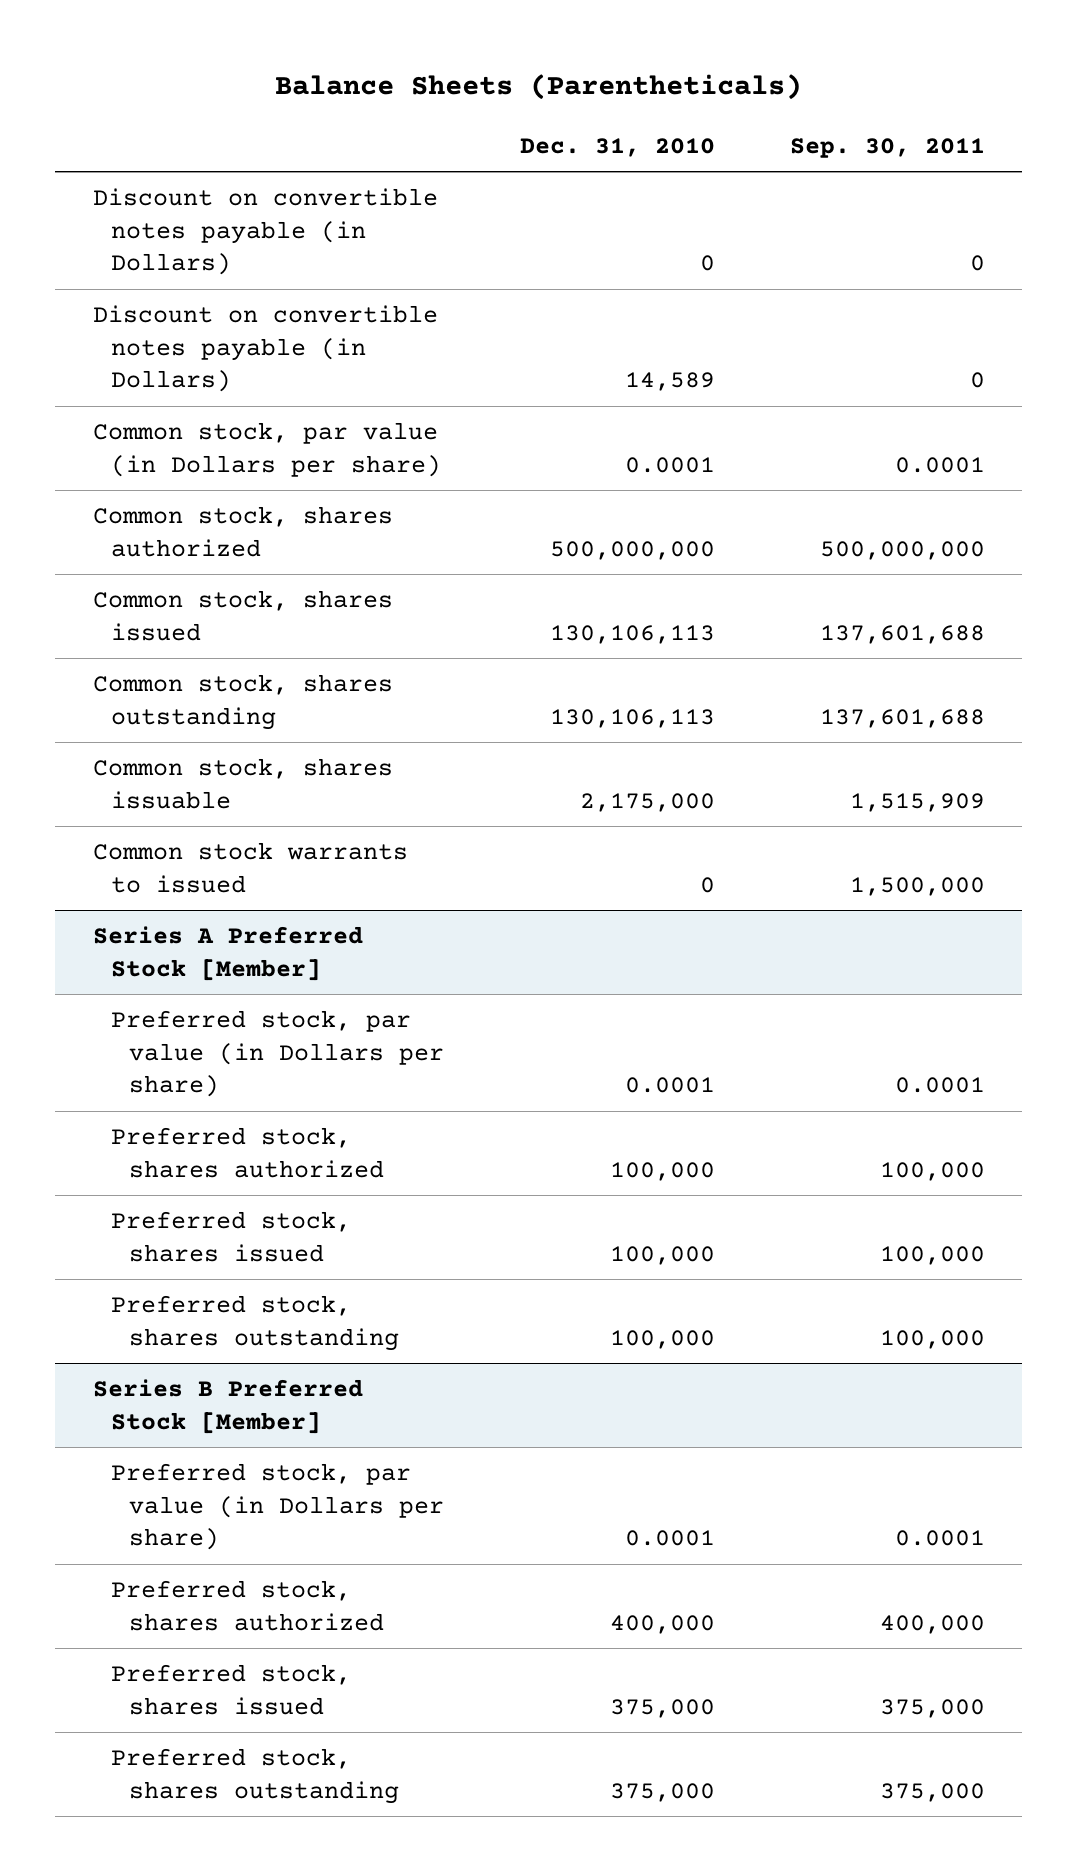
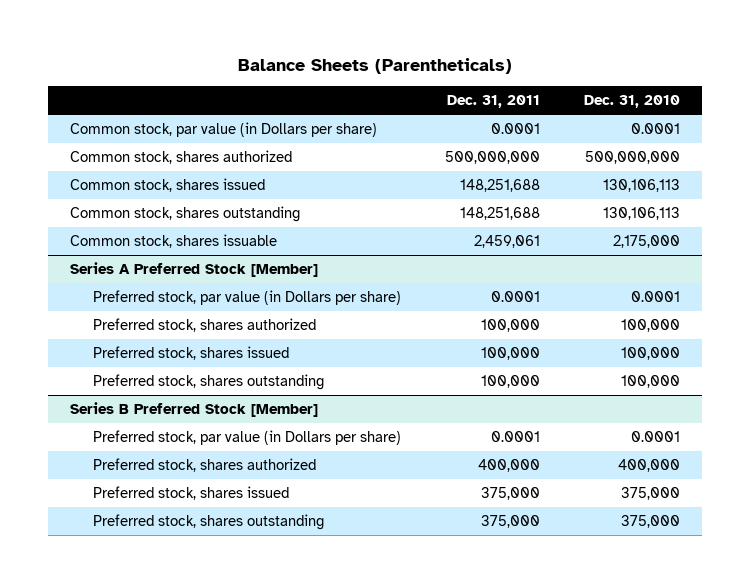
[789,137,985,158] Sep. 30, 2011 -> none
none -> [446,95,540,109] Dec. 31, 2011
[93,188,439,276] Discount on convertible notes payable (in Dollars) -> none
[93,305,439,393] Discount on convertible notes payable (in Dollars) -> none
[93,842,409,893] Common stock warrants to issued -> none

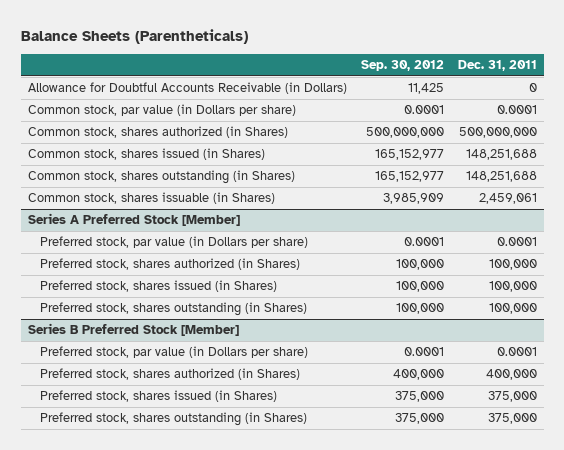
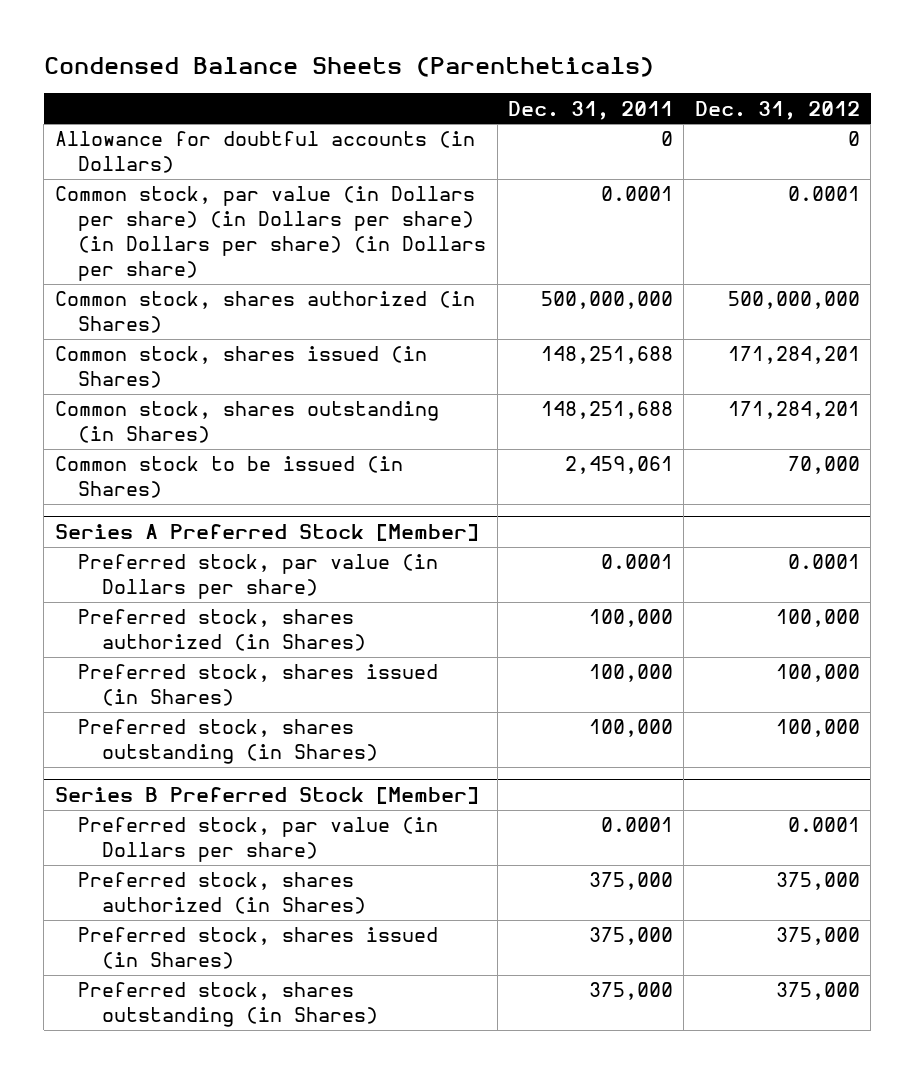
[20,28,248,44] Balance Sheets (Parentheticals) -> [43,57,654,78] Condensed Balance Sheets (Parentheticals)
[360,60,444,72] Sep. 30, 2012 -> none
none -> [694,100,860,120] Dec. 31, 2012
[27,82,347,95] Allowance for Doubtful Accounts Receivable (in Dollars) -> [54,131,475,174] Allowance for doubtful accounts (in Dollars)
[27,104,296,117] Common stock, par value (in Dollars per share) -> [54,186,487,282] Common stock, par value (in Dollars per share) (in Dollars per share) (in Dollars per share) (in Dollars per share)
[27,192,275,205] Common stock, shares issuable (in Shares) -> [54,456,403,499] Common stock to be issued (in Shares)
[485,369,537,381] 400,000 -> [589,872,674,891] 375,000

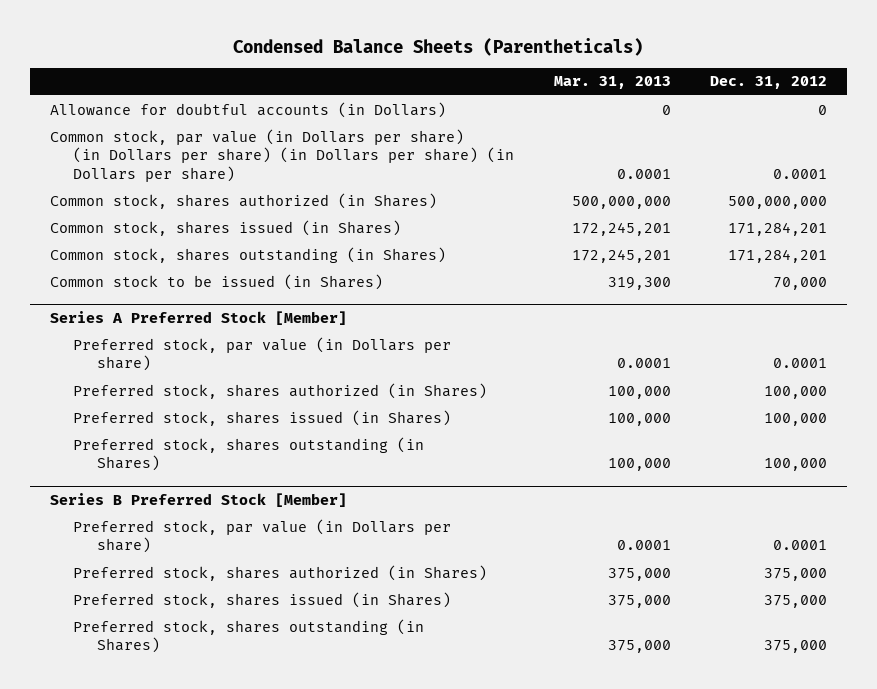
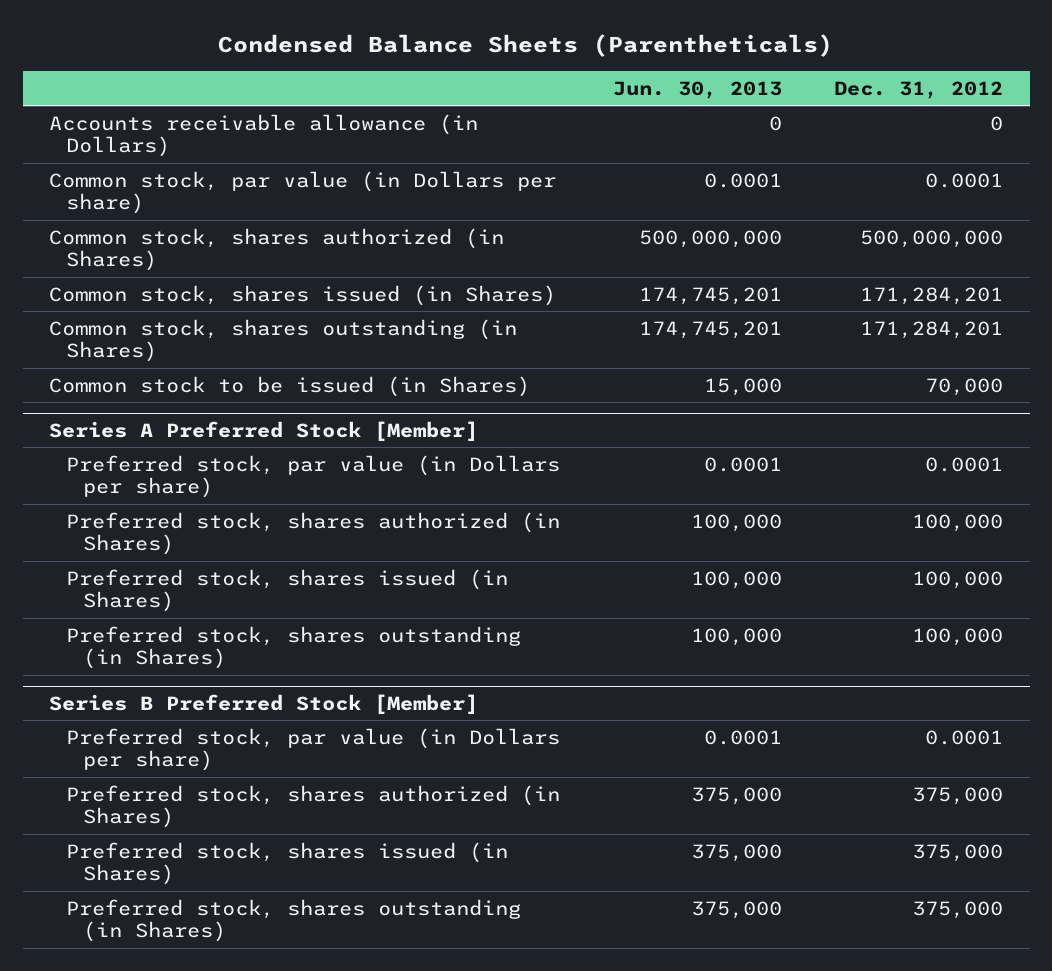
[553,76,671,90] Mar. 31, 2013 -> none
none -> [612,80,782,99] Jun. 30, 2013
[49,101,446,118] Allowance for doubtful accounts (in Dollars) -> [49,113,479,157] Accounts receivable allowance (in Dollars)
[49,128,515,183] Common stock, par value (in Dollars per share) (in Dollars per share) (in Dollars per share) (in Dollars per share) -> [49,170,557,214] Common stock, par value (in Dollars per share)

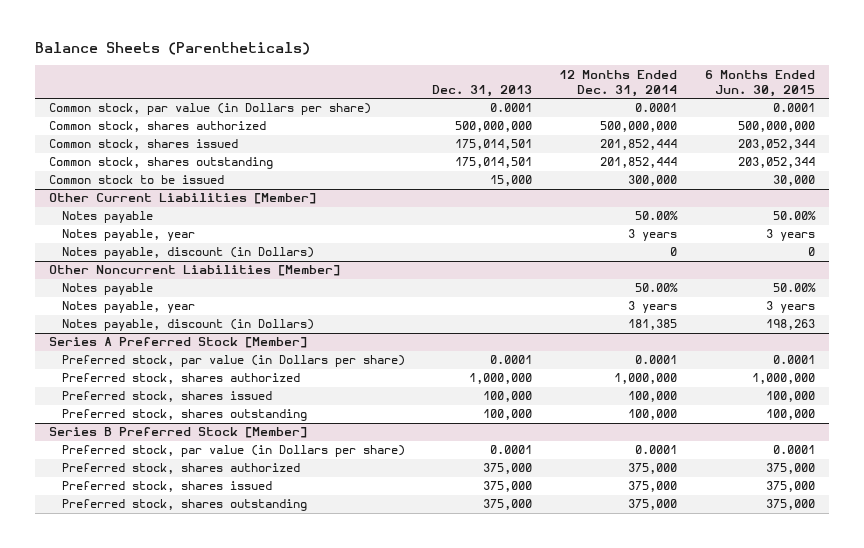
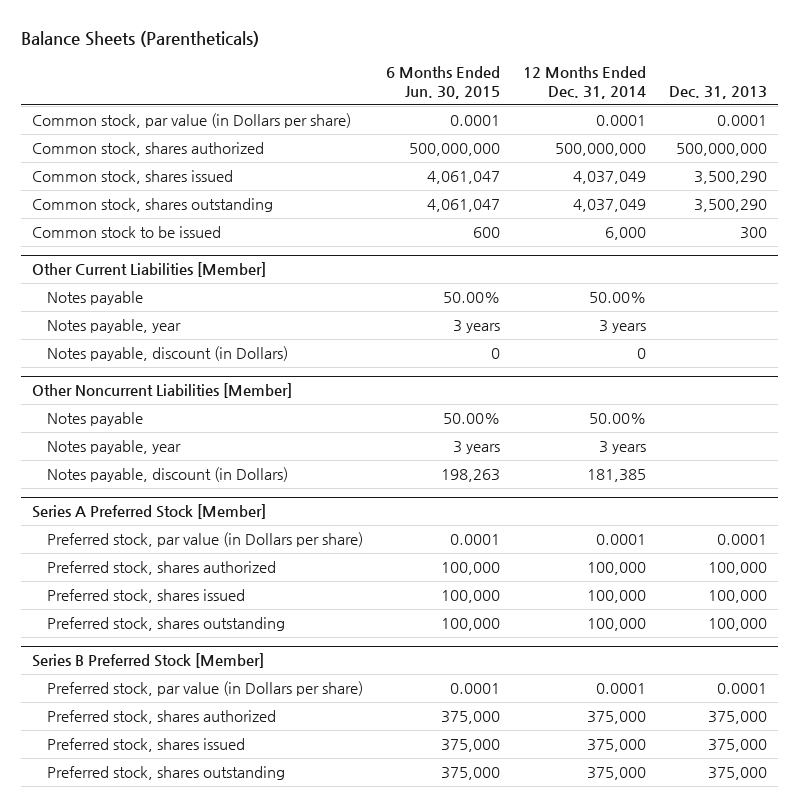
[455,139,533,151] 175,014,501 -> [693,171,767,185] 3,500,290
[600,139,678,151] 201,852,444 -> [572,171,646,185] 4,037,049
[737,139,815,151] 203,052,344 -> [426,171,500,185] 4,061,047
[455,157,533,169] 175,014,501 -> [693,199,767,213] 3,500,290
[600,157,678,169] 201,852,444 -> [572,199,646,213] 4,037,049
[737,157,815,169] 203,052,344 -> [426,199,500,213] 4,061,047
[490,175,533,187] 15,000 -> [739,227,767,240] 300
[628,175,678,187] 300,000 -> [604,227,646,241] 6,000
[772,175,815,187] 30,000 -> [472,227,500,239] 600
[469,373,533,385] 1,000,000 -> [707,562,767,576] 100,000
[614,373,678,385] 1,000,000 -> [586,562,646,576] 100,000
[751,373,815,385] 1,000,000 -> [440,562,500,576] 100,000

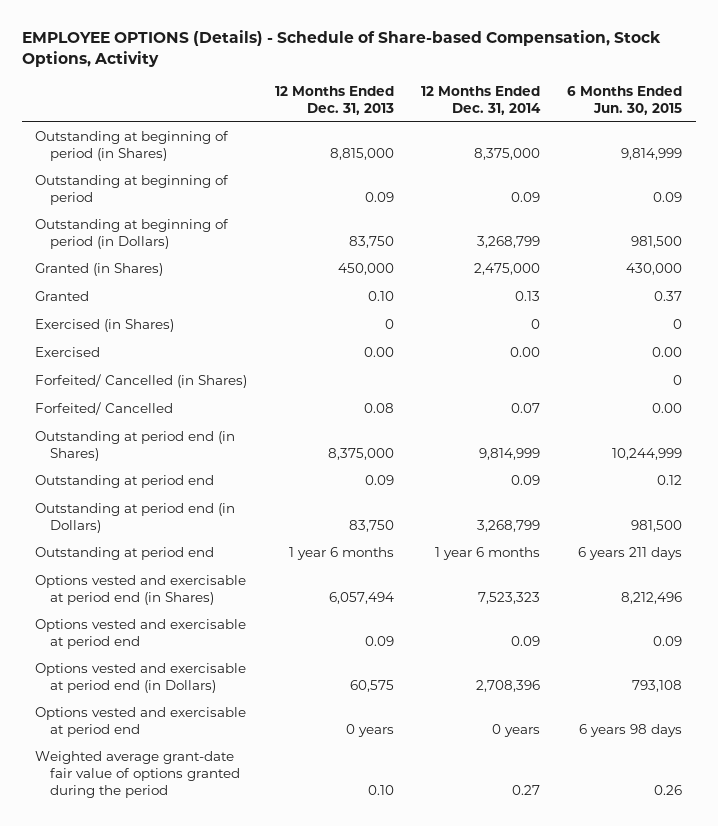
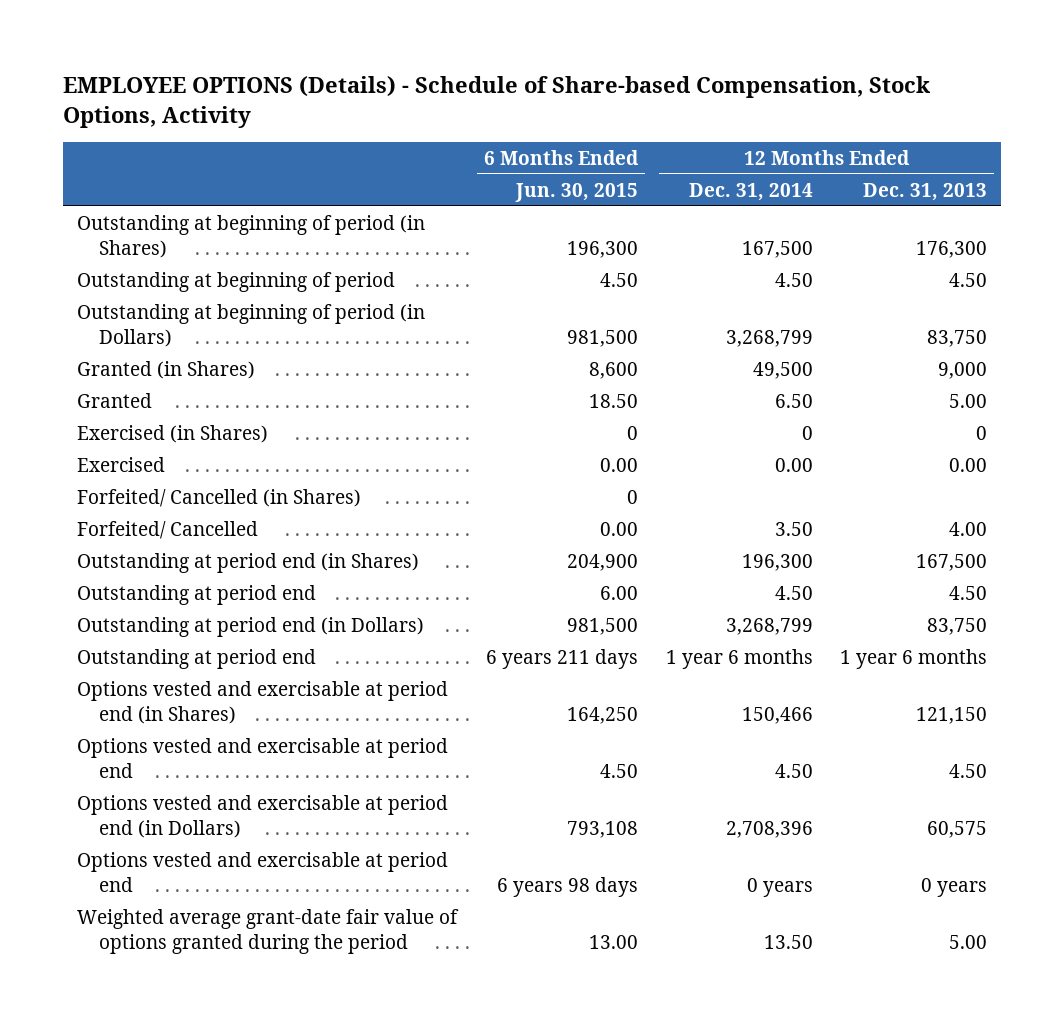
[329,148,394,161] 8,815,000 -> [916,240,988,258] 176,300
[473,148,540,161] 8,375,000 -> [741,240,813,258] 167,500
[621,148,683,161] 9,814,999 -> [567,240,639,258] 196,300
[364,192,394,203] 0.09 -> [949,272,988,287] 4.50
[510,192,540,203] 0.09 -> [774,272,813,287] 4.50
[653,192,683,203] 0.09 -> [600,272,639,287] 4.50
[337,263,394,276] 450,000 -> [938,361,988,379] 9,000
[473,263,540,276] 2,475,000 -> [752,361,813,379] 49,500
[626,263,683,276] 430,000 -> [589,361,639,379] 8,600
[367,291,394,302] 0.10 -> [949,393,988,408] 5.00
[514,291,540,302] 0.13 -> [774,393,813,408] 6.50
[654,291,683,302] 0.37 -> [589,393,639,408] 18.50
[363,403,394,414] 0.08 -> [949,521,988,536] 4.00
[510,403,540,414] 0.07 -> [774,521,813,536] 3.50
[327,448,394,461] 8,375,000 -> [916,553,988,571] 167,500
[478,448,540,461] 9,814,999 -> [741,553,813,571] 196,300
[612,448,683,461] 10,244,999 -> [567,553,639,571] 204,900
[364,475,394,486] 0.09 -> [949,585,988,600] 4.50
[510,475,540,486] 0.09 -> [774,585,813,600] 4.50
[657,475,683,486] 0.12 -> [600,585,639,600] 6.00
[328,592,394,605] 6,057,494 -> [916,706,988,724] 121,150
[477,592,540,605] 7,523,323 -> [741,706,813,724] 150,466
[621,592,683,605] 8,212,496 -> [567,706,639,724] 164,250
[364,636,394,647] 0.09 -> [949,763,988,778] 4.50
[510,636,540,647] 0.09 -> [774,763,813,778] 4.50
[653,636,683,647] 0.09 -> [600,763,639,778] 4.50
[367,785,394,796] 0.10 -> [949,934,988,949] 5.00
[511,785,540,796] 0.27 -> [763,934,813,949] 13.50
[654,785,683,796] 0.26 -> [589,934,639,949] 13.00

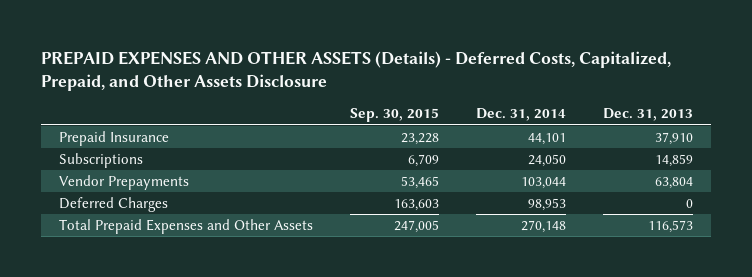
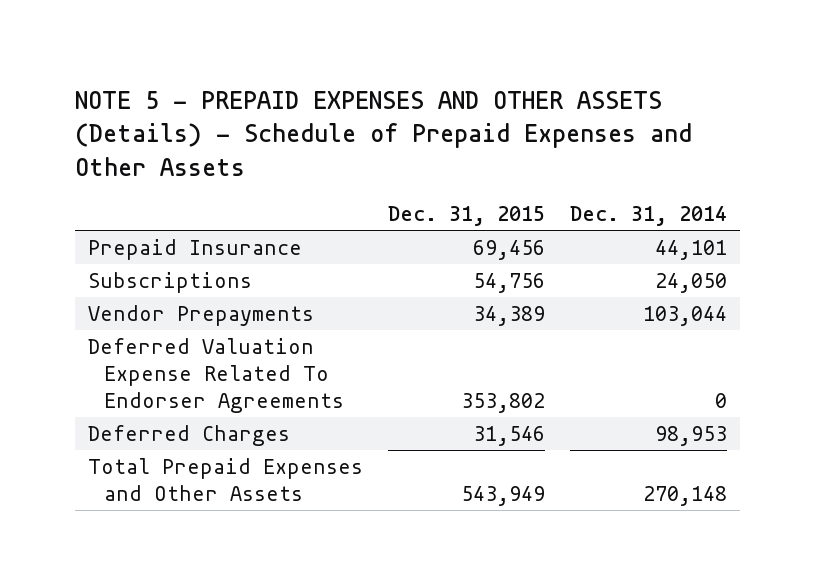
[40,50,671,92] PREPAID EXPENSES AND OTHER ASSETS (Details) - Deferred Costs, Capitalized, Prepaid, and Other Assets Disclosure -> [75,90,693,176] NOTE 5 - PREPAID EXPENSES AND OTHER ASSETS (Details) - Schedule of Prepaid Expenses and Other Assets
[350,108,440,123] Sep. 30, 2015 -> none
[602,108,693,122] Dec. 31, 2013 -> none
none -> [388,206,546,227] Dec. 31, 2015
none -> [87,338,345,413] Deferred Valuation Expense Related To Endorser Agreements

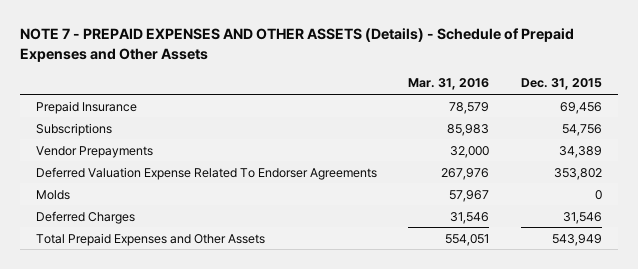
[75,90,693,176] NOTE 5 - PREPAID EXPENSES AND OTHER ASSETS (Details) - Schedule of Prepaid Expenses and Other Assets -> [19,28,574,63] NOTE 7 - PREPAID EXPENSES AND OTHER ASSETS (Details) - Schedule of Prepaid Expenses and Other Assets
[570,206,728,227] Dec. 31, 2014 -> none
none -> [408,78,490,91] Mar. 31, 2016
none -> [35,189,70,200] Molds

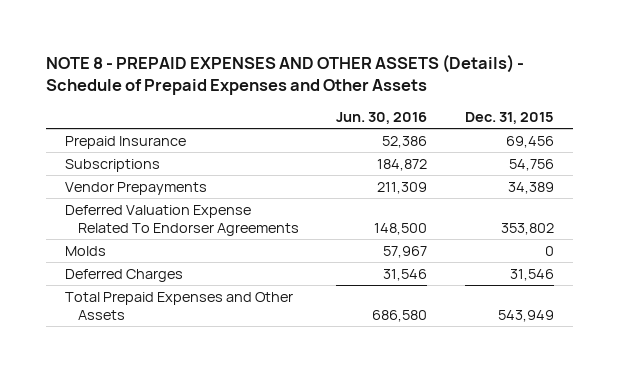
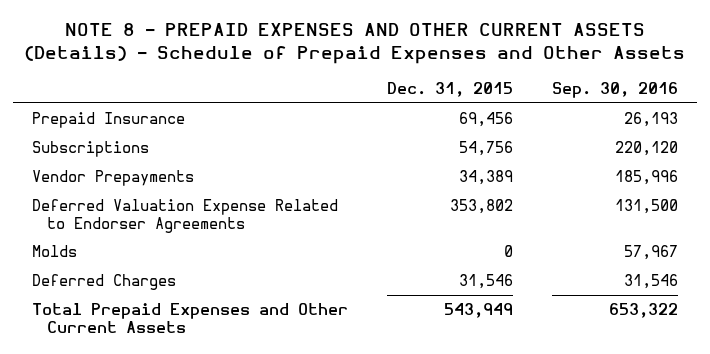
[46,53,525,96] NOTE 8 - PREPAID EXPENSES AND OTHER ASSETS (Details) - Schedule of Prepaid Expenses and Other Assets -> [24,23,686,65] NOTE 8 - PREPAID EXPENSES AND OTHER CURRENT ASSETS (Details) - Schedule of Prepaid Expenses and Other Assets
[336,112,428,125] Jun. 30, 2016 -> none
none -> [551,82,678,99] Sep. 30, 2016
[64,204,299,237] Deferred Valuation Expense Related To Endorser Agreements -> [32,198,339,233] Deferred Valuation Expense Related to Endorser Agreements
[64,291,293,321] Total Prepaid Expenses and Other Assets -> [32,302,349,333] Total Prepaid Expenses and Other Current Assets

